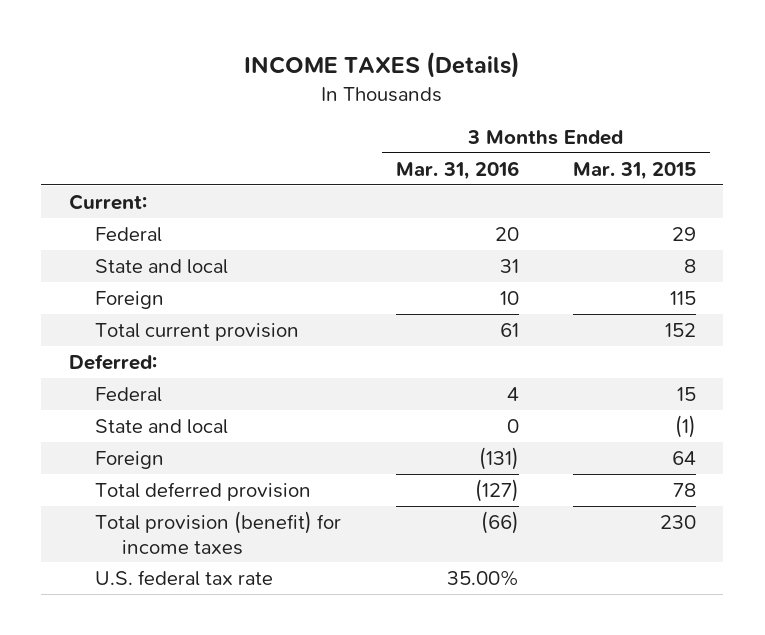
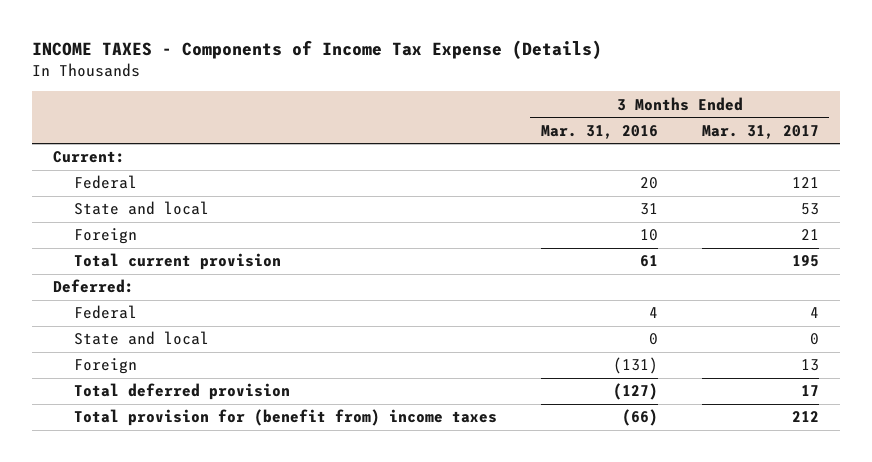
[244,52,521,79] INCOME TAXES (Details) -> [31,40,602,60] INCOME TAXES - Components of Income Tax Expense (Details)
[573,161,697,180] Mar. 31, 2015 -> none
none -> [701,124,819,139] Mar. 31, 2017
[95,569,274,586] U.S. federal tax rate -> none
[95,510,342,555] Total provision (benefit) for income taxes -> [74,409,498,427] Total provision for (benefit from) income taxes

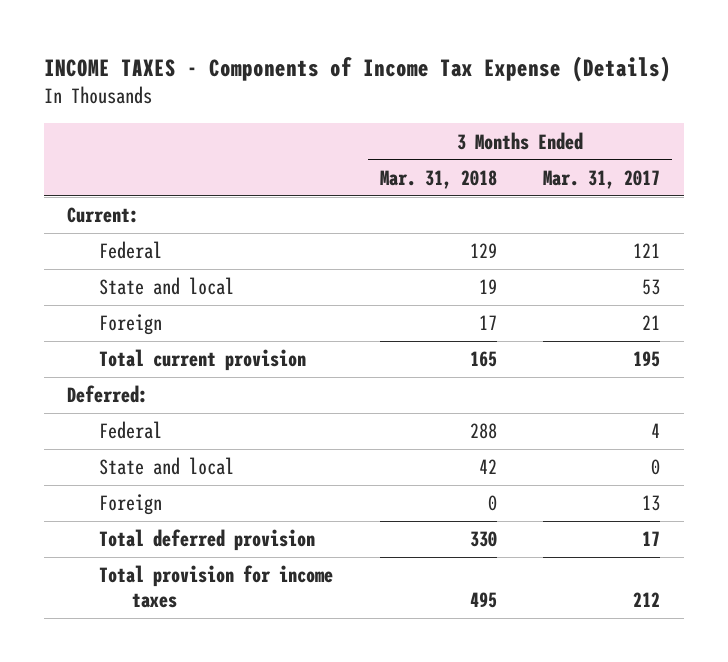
[540,124,658,139] Mar. 31, 2016 -> none
none -> [379,169,497,189] Mar. 31, 2018
[74,409,498,427] Total provision for (benefit from) income taxes -> [99,565,334,608] Total provision for income taxes

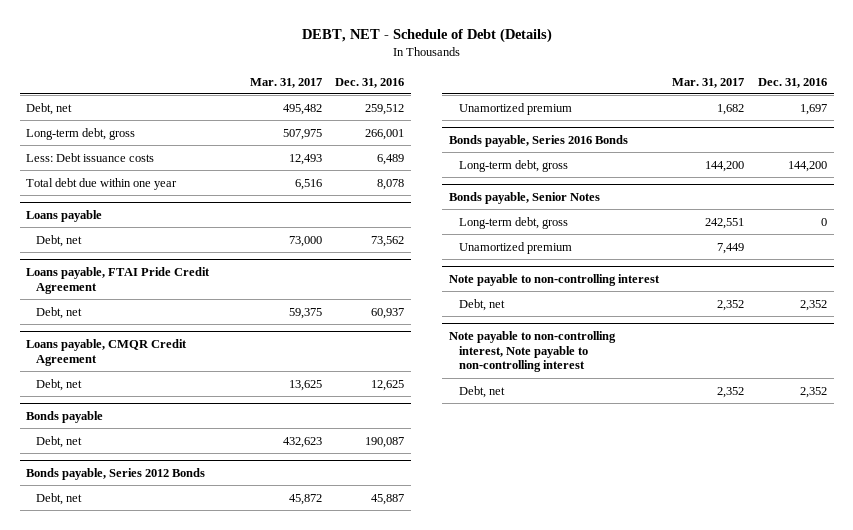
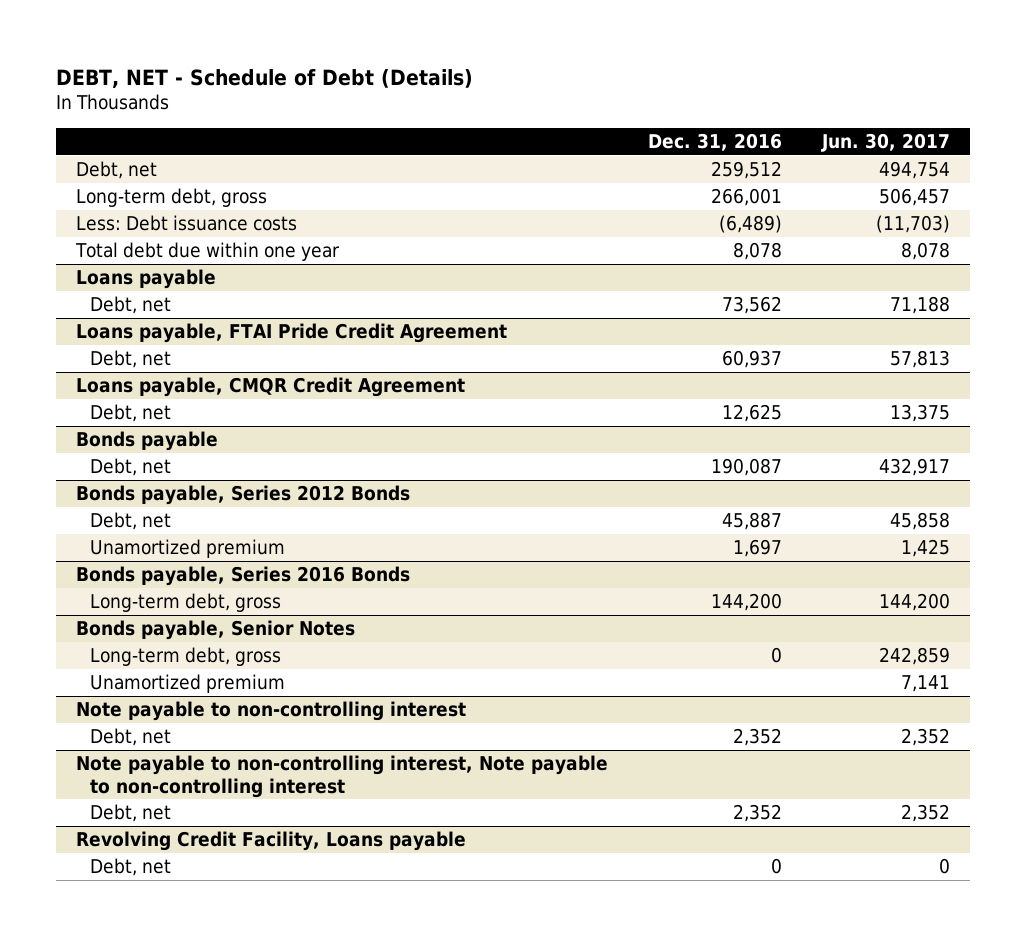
[249,77,322,88] Mar. 31, 2017 -> none
none -> [820,133,950,153] Jun. 30, 2017
[377,153,405,165] 6,489 -> [718,215,782,234] (6,489)
none -> [75,831,466,852] Revolving Credit Facility, Loans payable
none -> [90,858,172,877] Debt, net

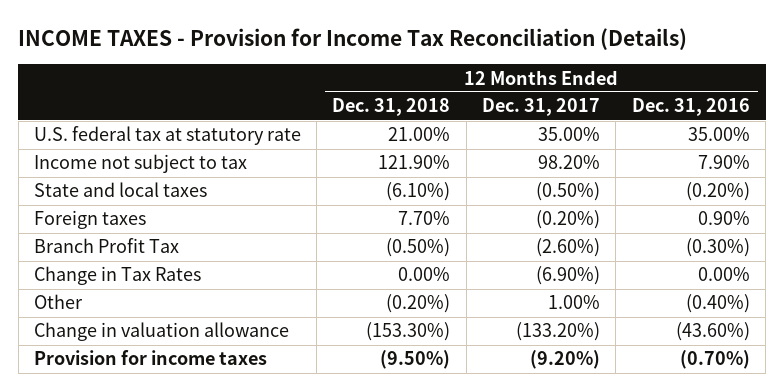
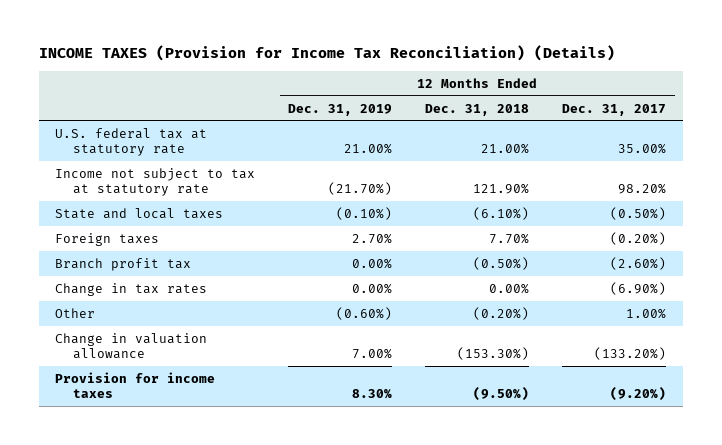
[18,28,688,51] INCOME TAXES - Provision for Income Tax Reconciliation (Details) -> [38,45,615,62] INCOME TAXES (Provision for Income Tax Reconciliation) (Details)
[631,98,750,117] Dec. 31, 2016 -> none
none -> [288,103,393,116] Dec. 31, 2019
[33,154,247,174] Income not subject to tax -> [55,167,256,196] Income not subject to tax at statutory rate
[33,238,179,254] Branch Profit Tax -> [55,257,192,271] Branch profit tax
[33,266,201,286] Change in Tax Rates -> [55,282,208,296] Change in tax rates

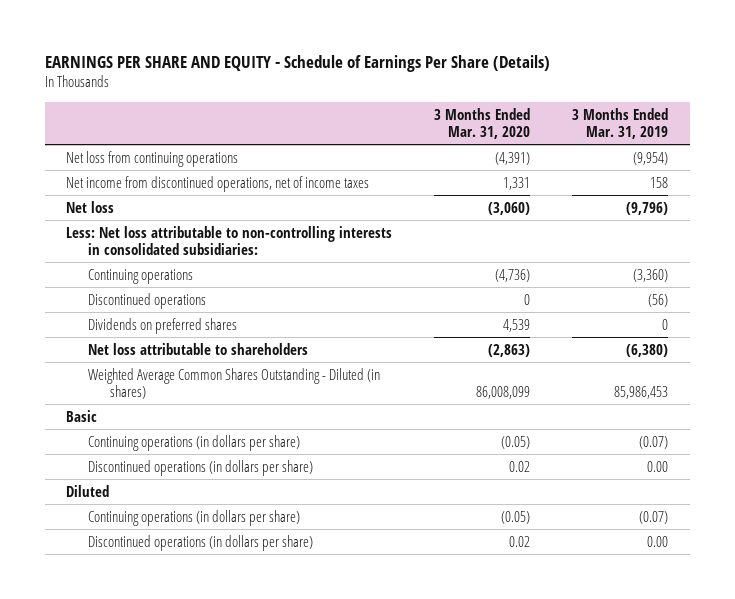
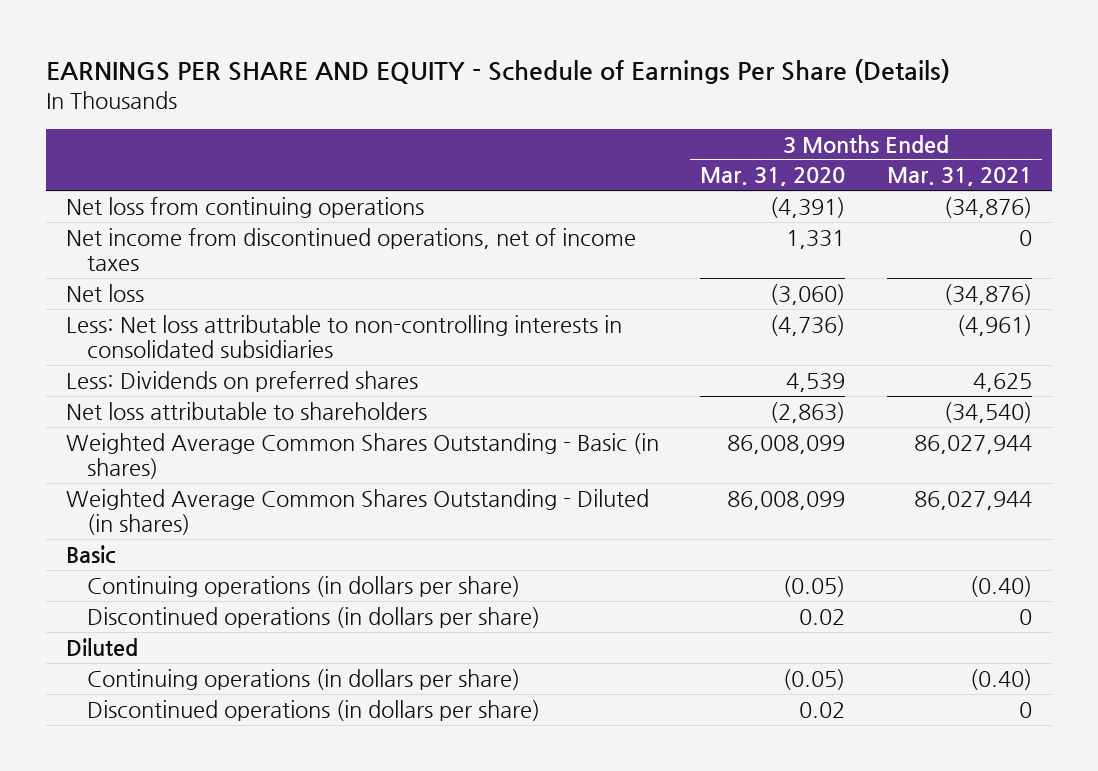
[572,107,669,140] 3 Months Ended Mar. 31, 2019 -> none
none -> [886,167,1032,187] Mar. 31, 2021
[66,225,393,256] Less: Net loss attributable to non-controlling interests in consolidated subsidiaries: -> none
[88,292,207,309] Discontinued operations -> none
[88,268,194,284] Continuing operations -> [66,314,623,358] Less: Net loss attributable to non-controlling interests in consolidated subsidiaries
[88,317,238,334] Dividends on preferred shares -> [66,370,419,392] Less: Dividends on preferred shares
none -> [66,432,660,479] Weighted Average Common Shares Outstanding - Basic (in shares)

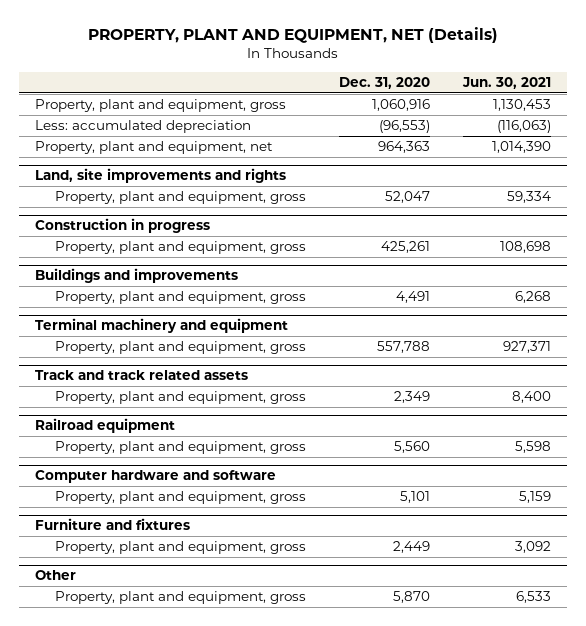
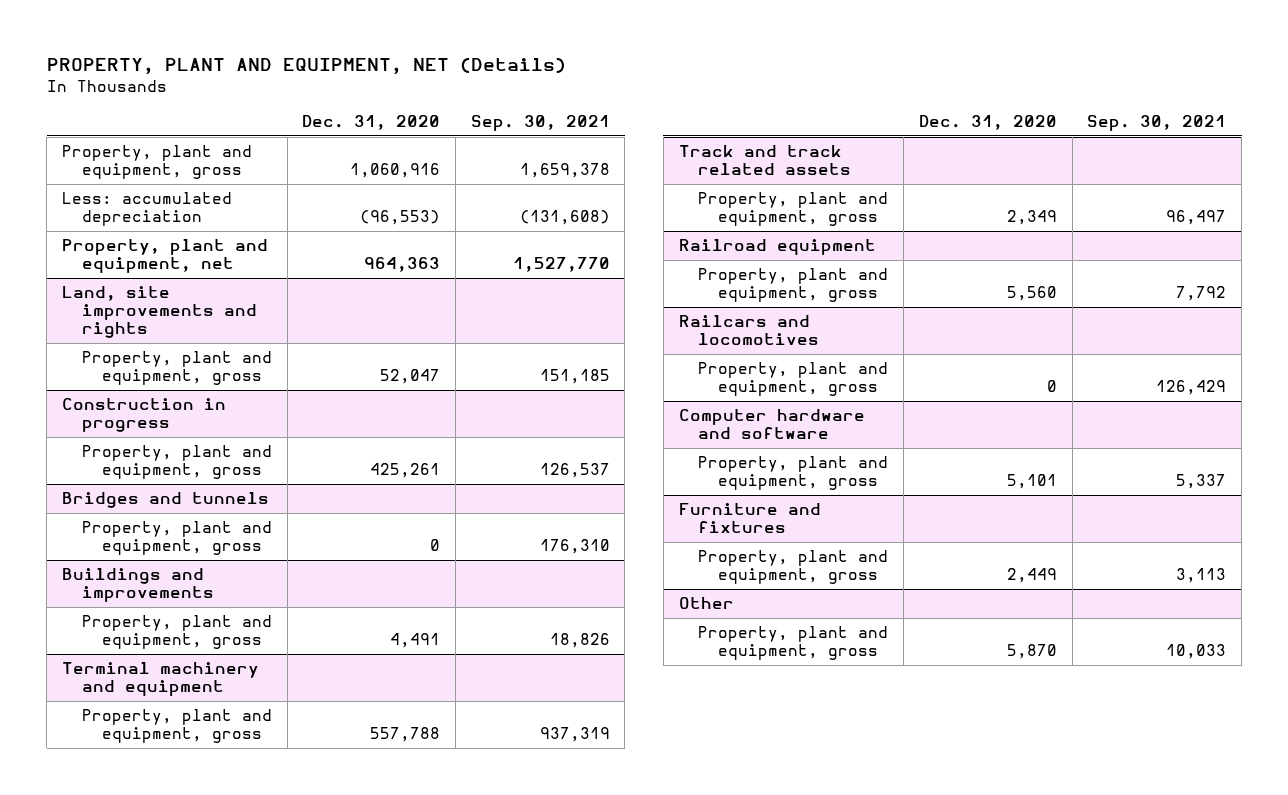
[461,77,551,90] Jun. 30, 2021 -> none
none -> [470,115,610,132] Sep. 30, 2021
none -> [62,492,270,509] Bridges and tunnels
none -> [81,521,272,556] Property, plant and equipment, gross
none -> [678,315,820,346] Railcars and locomotives
none -> [698,362,889,397] Property, plant and equipment, gross

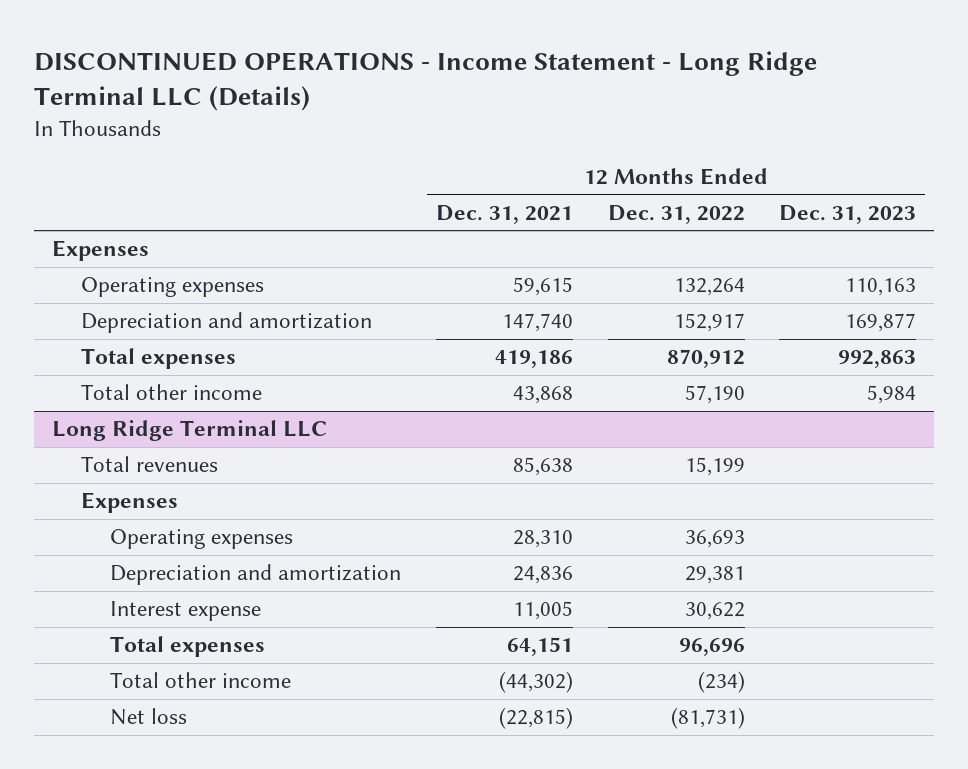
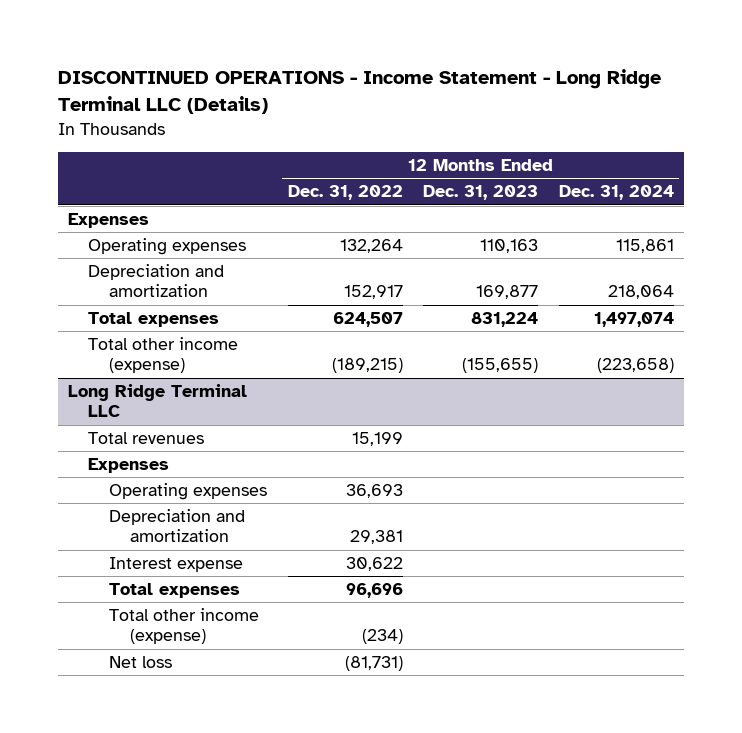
[435,204,573,224] Dec. 31, 2021 -> none
none -> [558,185,674,201] Dec. 31, 2024
[666,349,745,369] 870,912 -> [332,312,403,328] 624,507
[838,350,917,369] 992,863 -> [471,312,539,328] 831,224
[80,384,262,401] Total other income -> [88,337,239,374] Total other income (expense)
[684,385,745,405] 57,190 -> [331,358,403,374] (189,215)
[867,385,917,405] 5,984 -> [462,358,539,374] (155,655)
[109,672,291,689] Total other income -> [109,608,260,645] Total other income (expense)

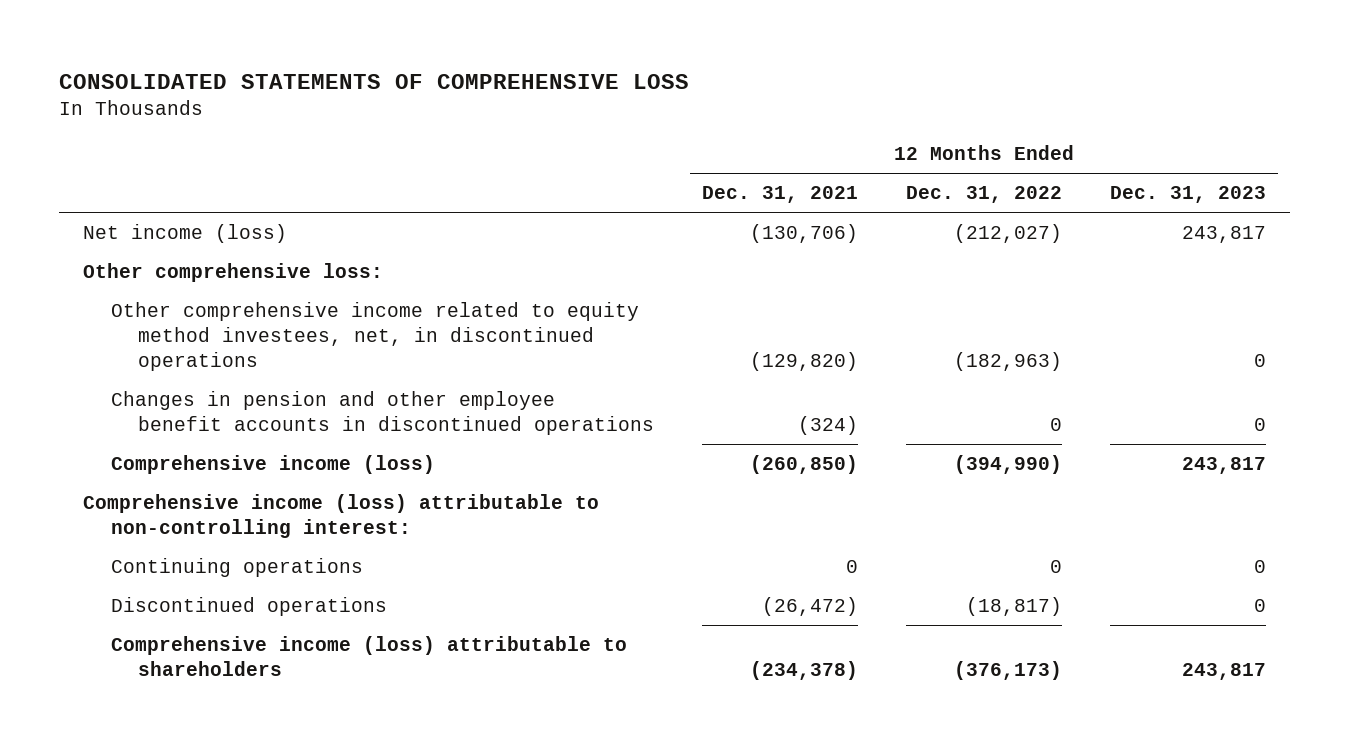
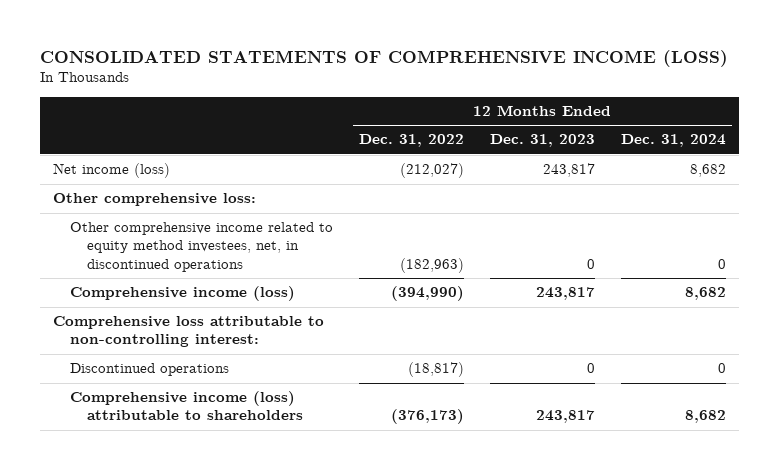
[58,73,689,89] CONSOLIDATED STATEMENTS OF COMPREHENSIVE LOSS -> [40,49,729,67] CONSOLIDATED STATEMENTS OF COMPREHENSIVE INCOME (LOSS)
[702,186,859,204] Dec. 31, 2021 -> none
none -> [620,134,726,148] Dec. 31, 2024
[110,390,655,436] Changes in pension and other employee benefit accounts in discontinued operations -> none
[110,557,363,577] Continuing operations -> none
[82,493,599,539] Comprehensive income (loss) attributable to non-controlling interest: -> [53,316,325,348] Comprehensive loss attributable to non-controlling interest:

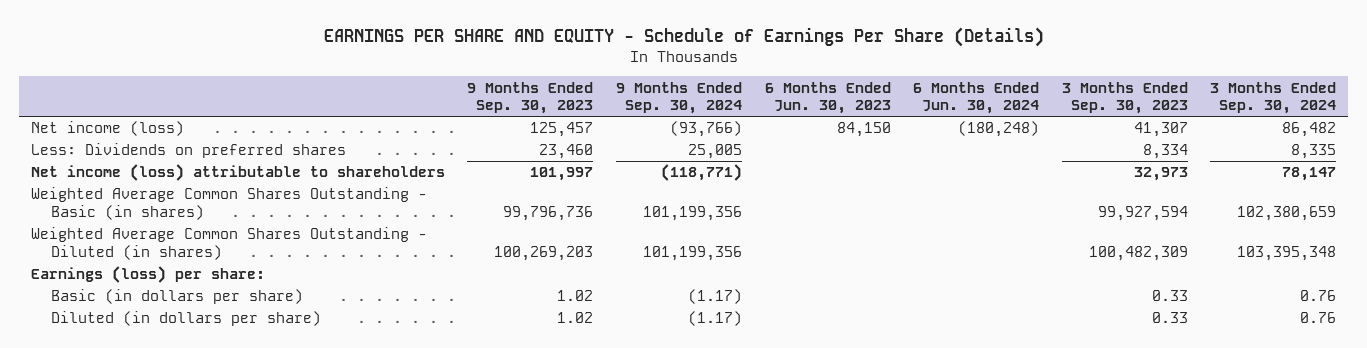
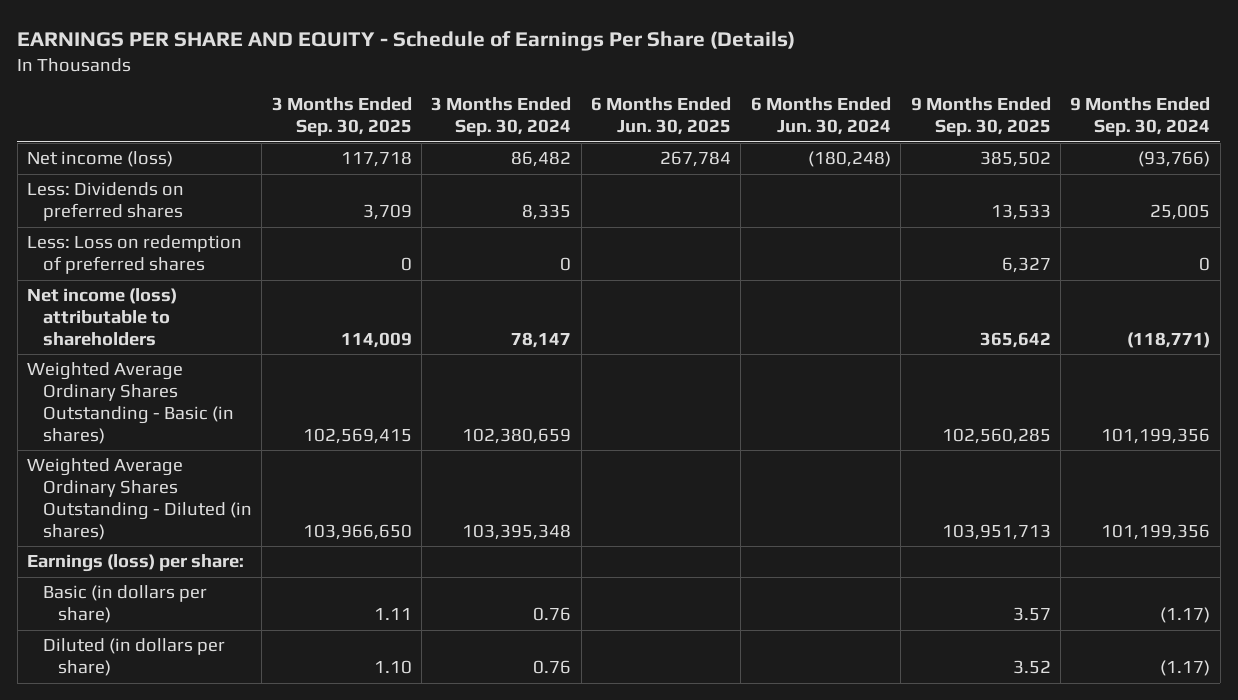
[467,81,594,114] 9 Months Ended Sep. 30, 2023 -> none
[764,81,891,114] 6 Months Ended Jun. 30, 2023 -> none
[1061,81,1188,114] 3 Months Ended Sep. 30, 2023 -> none
none -> [271,97,412,137] 3 Months Ended Sep. 30, 2025
none -> [591,97,732,136] 6 Months Ended Jun. 30, 2025
none -> [910,97,1051,137] 9 Months Ended Sep. 30, 2025
none -> [27,235,243,275] Less: Loss on redemption of preferred shares
[30,187,427,220] Weighted Average Common Shares Outstanding - Basic (in shares) -> [27,362,234,444] Weighted Average Ordinary Shares Outstanding - Basic (in shares)
[30,227,427,260] Weighted Average Common Shares Outstanding - Diluted (in shares) -> [27,458,252,540] Weighted Average Ordinary Shares Outstanding - Diluted (in shares)

